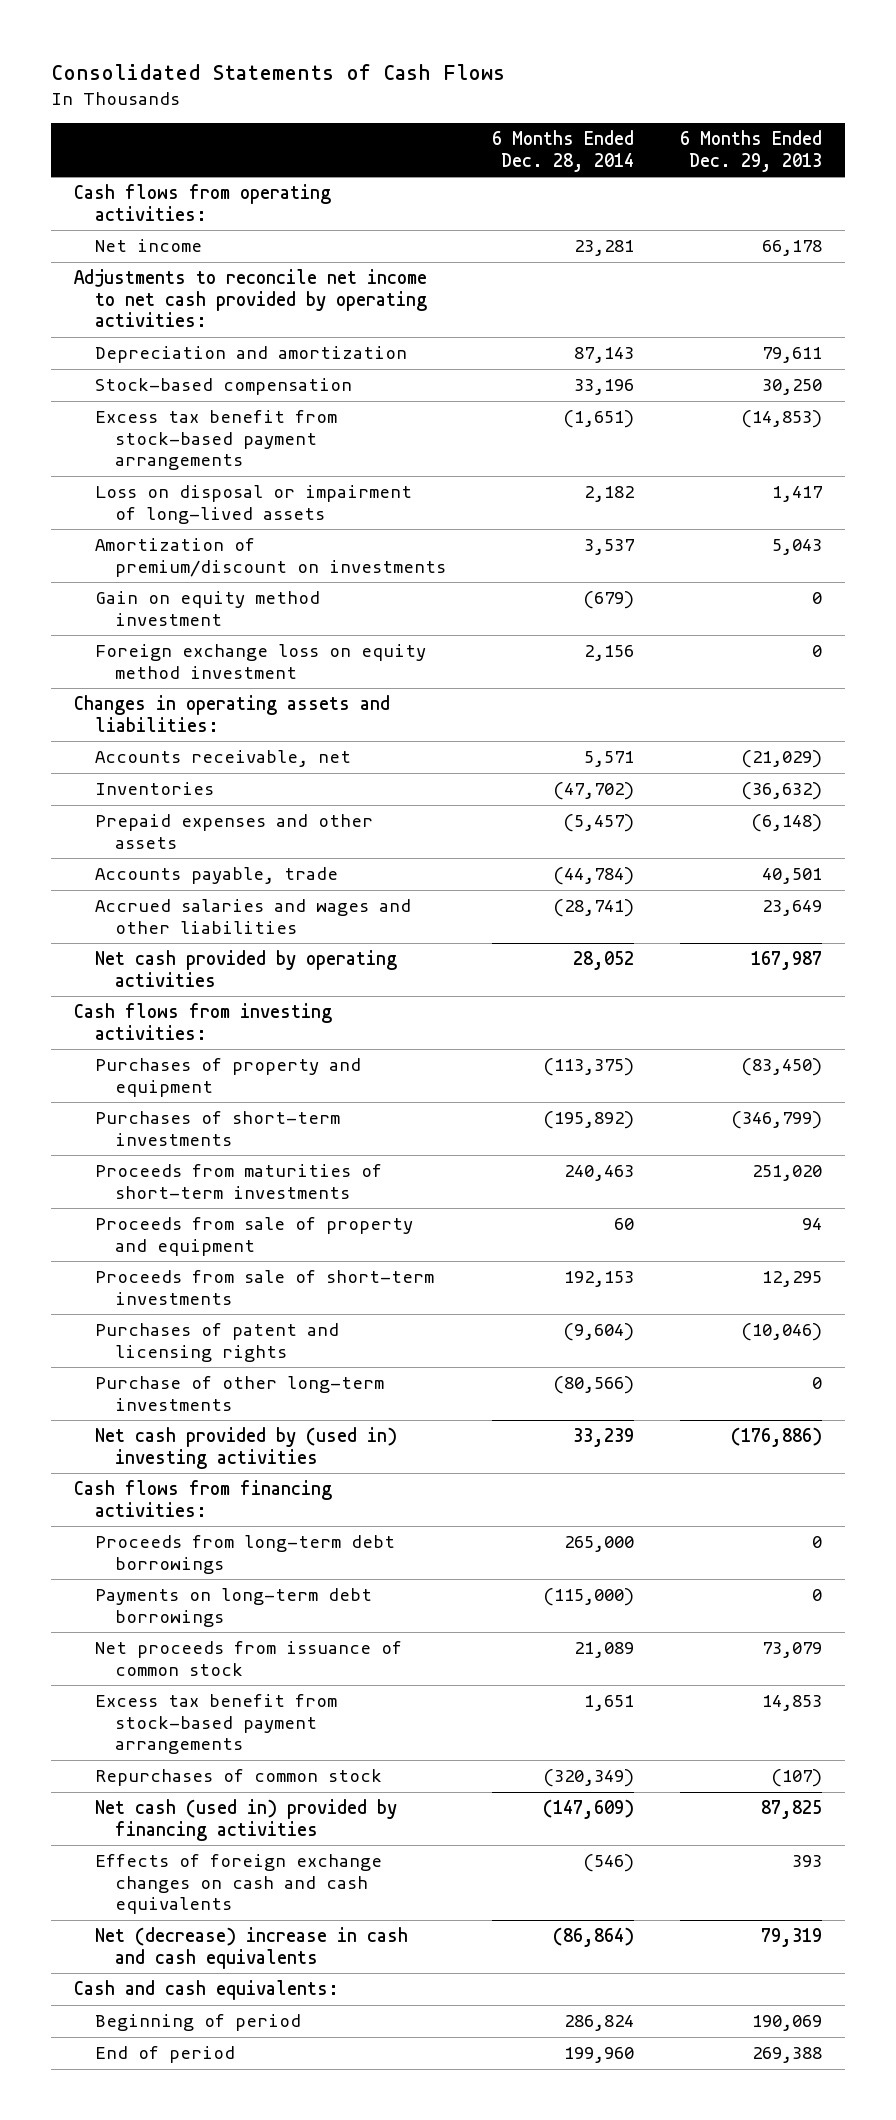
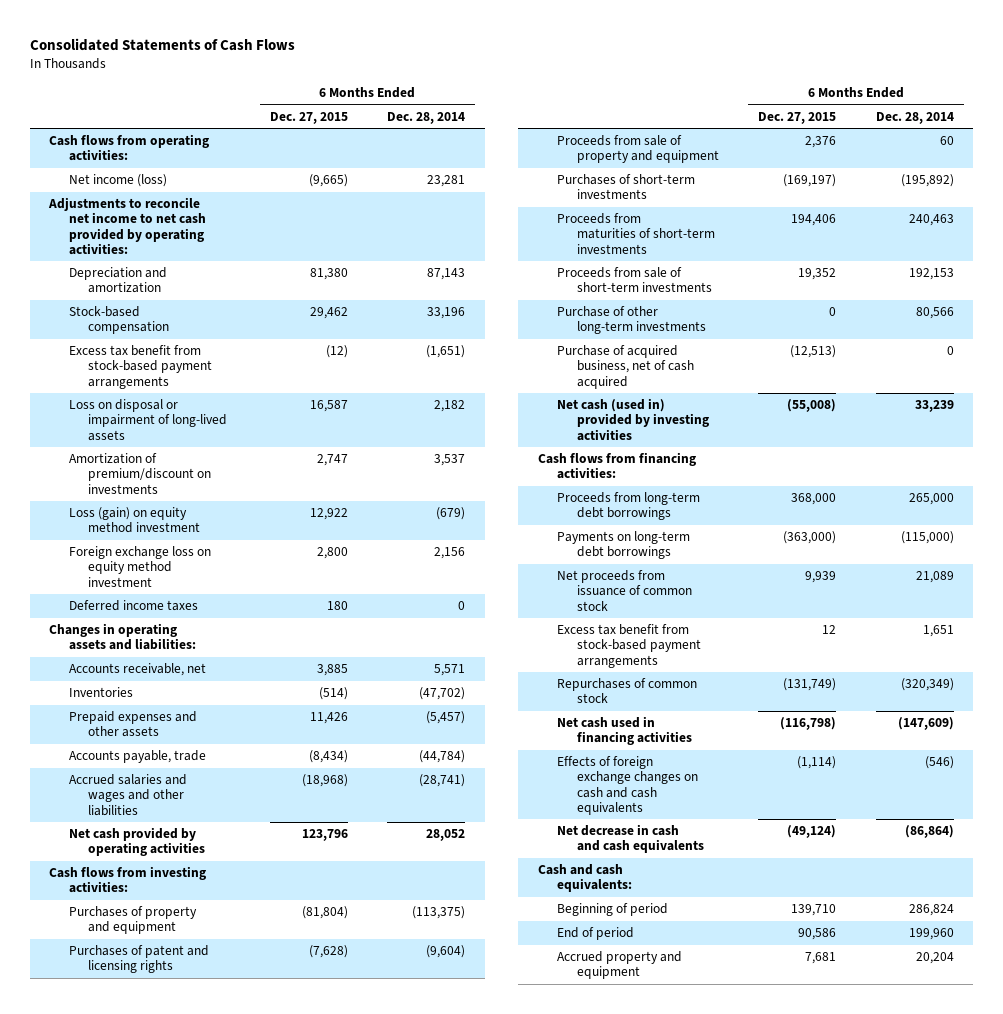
[679,130,822,172] 6 Months Ended Dec. 29, 2013 -> none
none -> [269,111,348,124] Dec. 27, 2015
[94,239,202,253] Net income -> [68,174,167,188] Net income (loss)
[94,591,320,626] Gain on equity method investment -> [68,507,201,534] Loss (gain) on equity method investment
none -> [68,600,198,612] Deferred income taxes
[94,1323,339,1362] Purchases of patent and licensing rights -> [68,945,209,974] Purchases of patent and licensing rights
[94,1217,413,1256] Proceeds from sale of property and equipment -> [557,135,719,164] Proceeds from sale of property and equipment
[552,1376,634,1395] (80,566) -> [915,307,954,320] 80,566
none -> [557,345,694,389] Purchase of acquired business, net of cash acquired
[94,1427,397,1469] Net cash provided by (used in) investing activities -> [557,398,709,441] Net cash (used in) provided by investing activities
[94,1799,397,1841] Net cash (used in) provided by financing activities -> [557,716,692,746] Net cash used in financing activities
[94,1927,408,1969] Net (decrease) increase in cash and cash equivalents -> [557,824,704,854] Net decrease in cash and cash equivalents
none -> [557,951,683,980] Accrued property and equipment

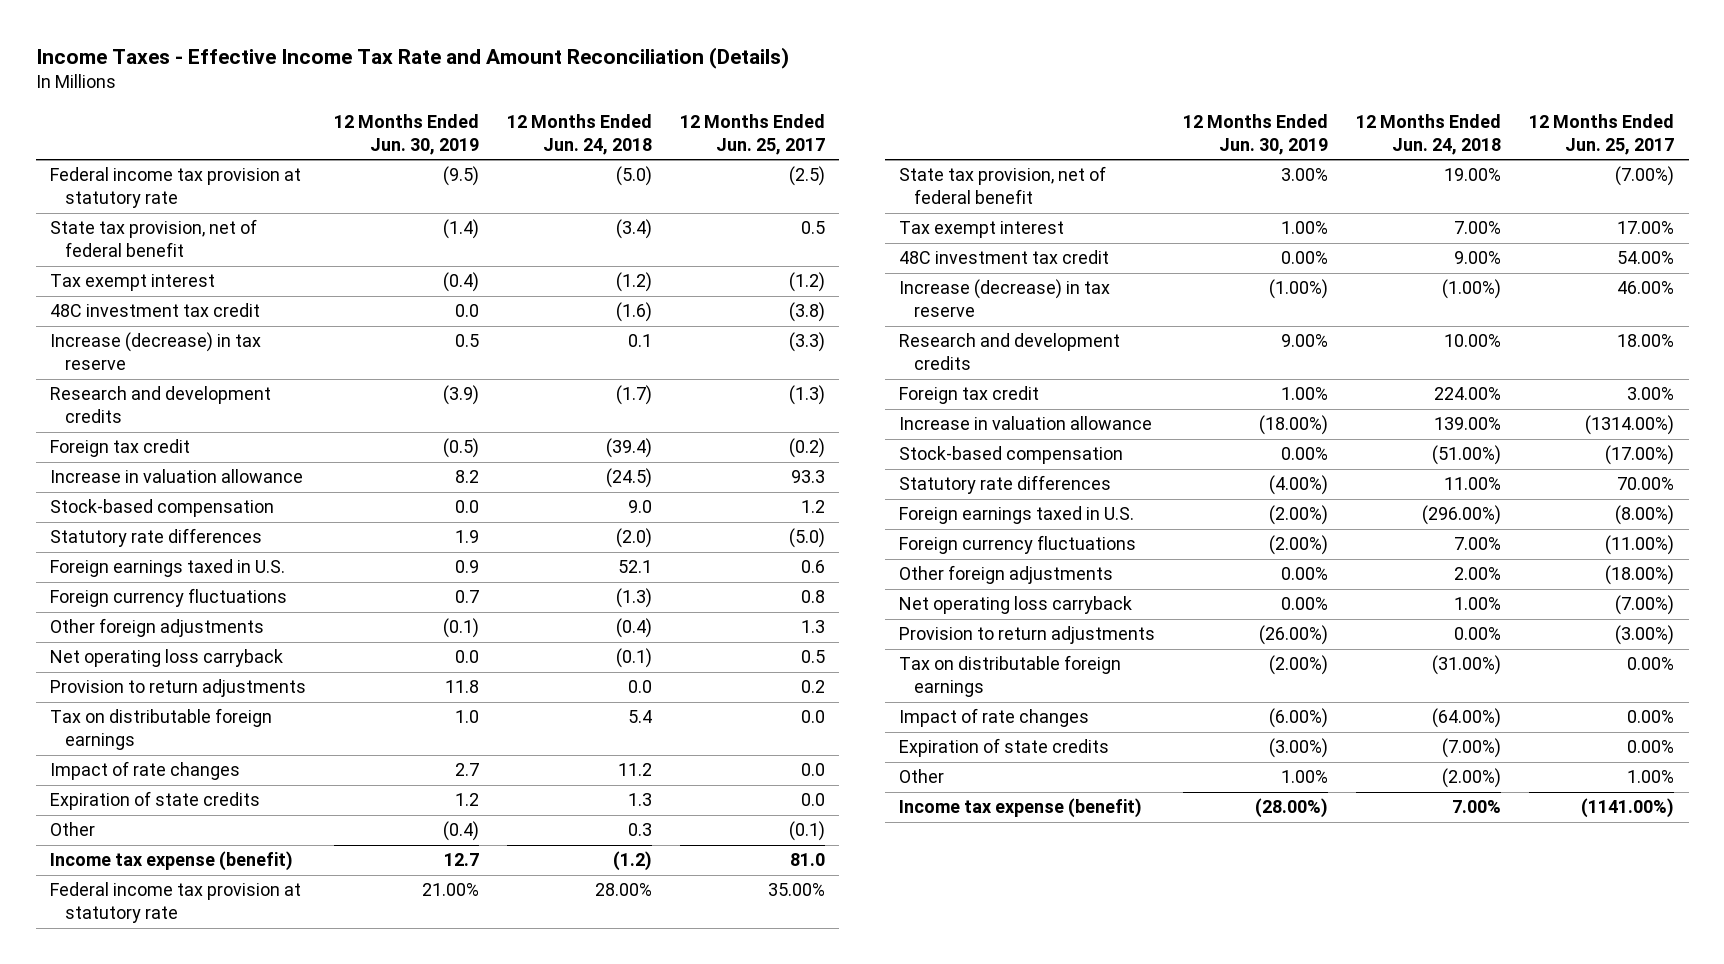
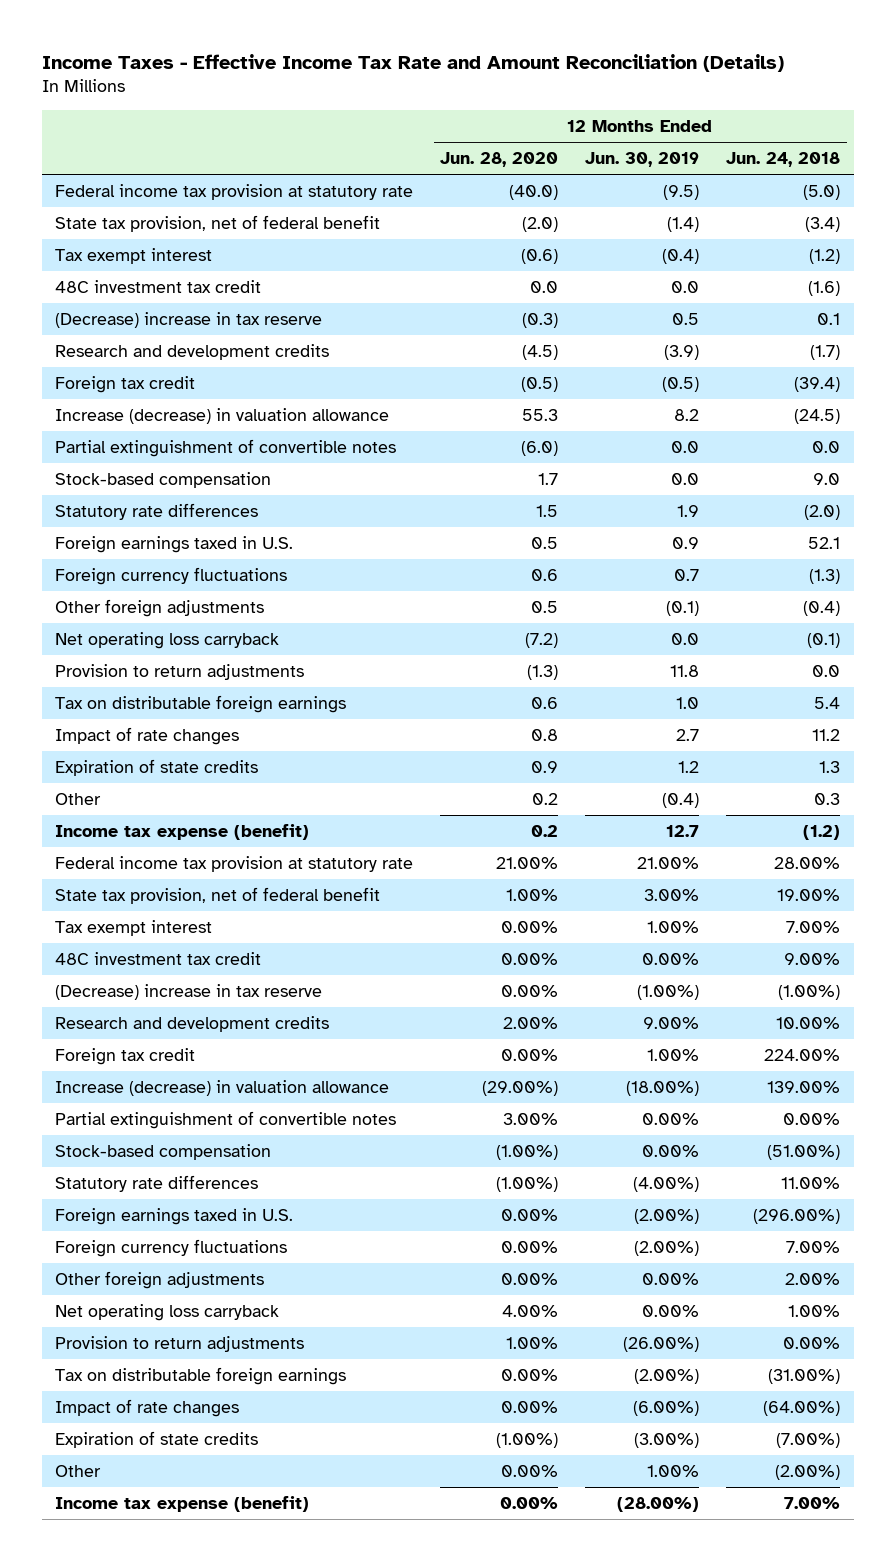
[680,113,826,155] 12 Months Ended Jun. 25, 2017 -> none
none -> [440,152,559,168] Jun. 28, 2020
[49,332,261,371] Increase (decrease) in tax reserve -> [55,312,323,329] (Decrease) increase in tax reserve
[49,469,303,484] Increase in valuation allowance -> [55,408,390,425] Increase (decrease) in valuation allowance
none -> [55,439,397,458] Partial extinguishment of convertible notes
[898,279,1110,318] Increase (decrease) in tax reserve -> [55,984,323,1001] (Decrease) increase in tax reserve
[898,416,1152,431] Increase in valuation allowance -> [55,1080,390,1097] Increase (decrease) in valuation allowance
none -> [55,1111,397,1130] Partial extinguishment of convertible notes

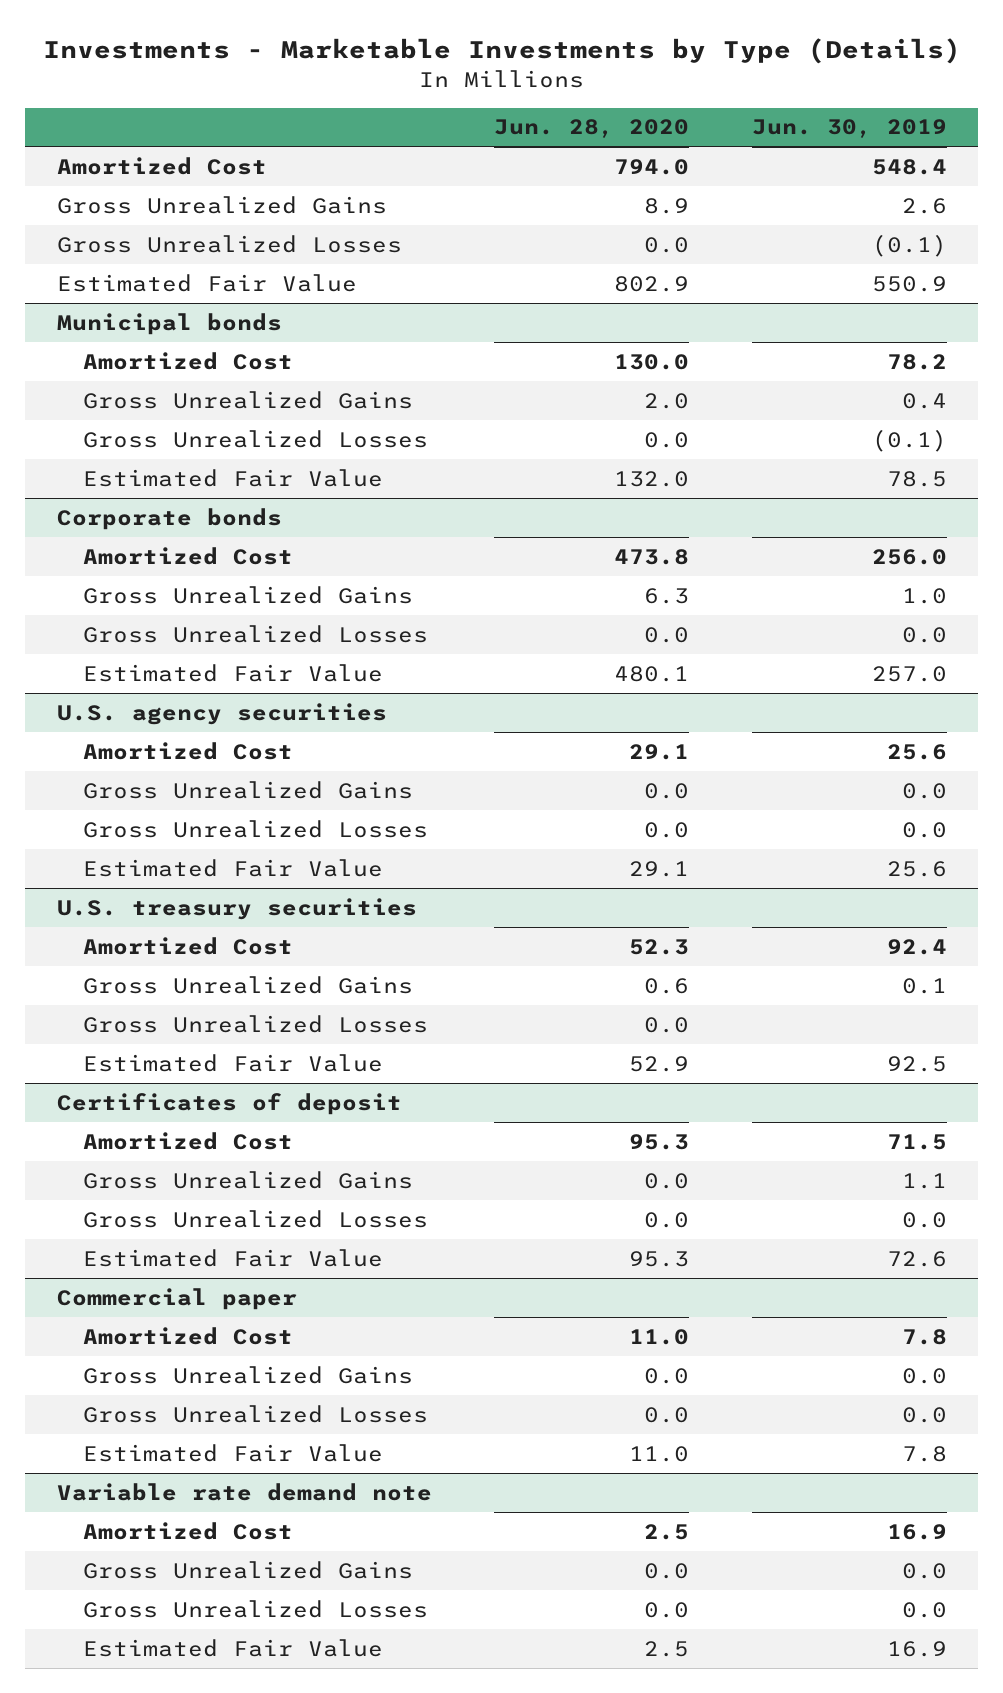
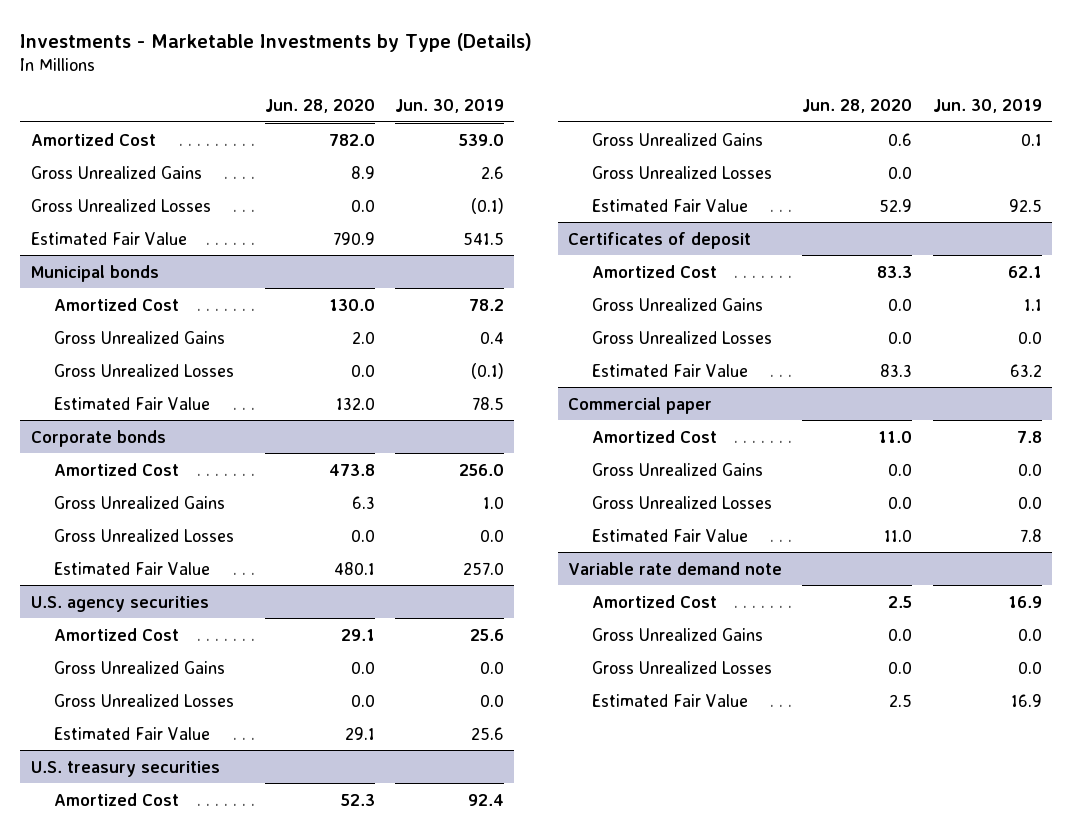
[614,158,690,175] 794.0 -> [328,133,375,146] 782.0
[871,158,947,175] 548.4 -> [459,133,505,146] 539.0
[614,275,690,292] 802.9 -> [332,231,375,245] 790.9
[871,275,947,292] 550.9 -> [463,231,505,245] 541.5
[629,1133,690,1150] 95.3 -> [877,265,913,278] 83.3
[886,1133,947,1150] 71.5 -> [1007,265,1042,278] 62.1
[629,1250,690,1267] 95.3 -> [880,363,913,377] 83.3
[886,1250,947,1267] 72.6 -> [1009,363,1042,377] 63.2

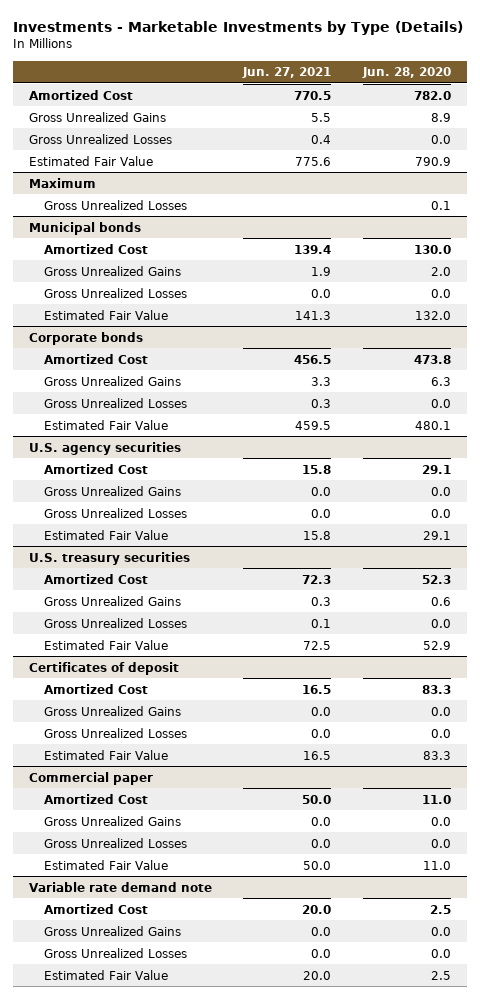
[395,99,505,114] Jun. 30, 2019 -> none
none -> [242,67,332,79] Jun. 27, 2021
none -> [28,177,96,188] Maximum
none -> [43,199,187,210] Gross Unrealized Losses

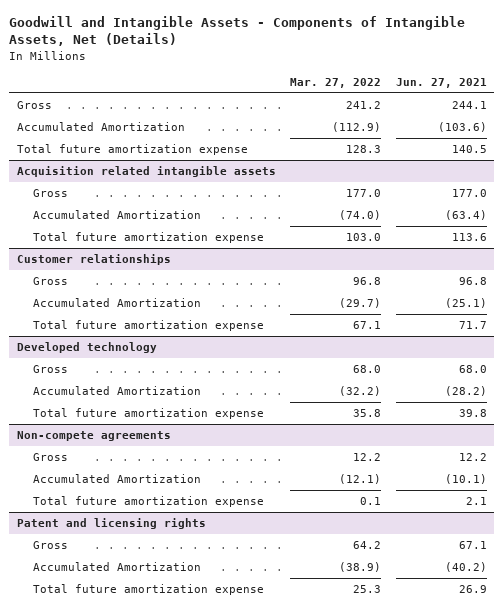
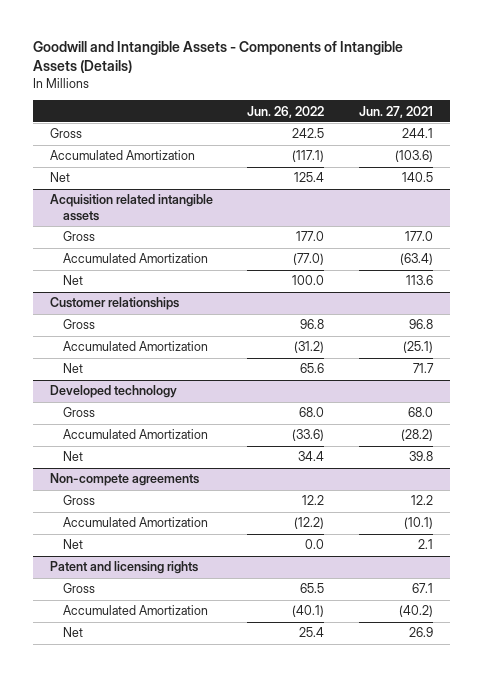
[9,15,466,47] Goodwill and Intangible Assets - Components of Intangible Assets, Net (Details) -> [32,41,403,74] Goodwill and Intangible Assets - Components of Intangible Assets (Details)
[290,77,382,88] Mar. 27, 2022 -> none
none -> [247,105,325,118] Jun. 26, 2022
[16,144,248,156] Total future amortization expense -> [50,172,71,183] Net
[33,232,265,244] Total future amortization expense -> [62,275,83,286] Net
[33,320,265,332] Total future amortization expense -> [62,363,83,374] Net
[33,408,265,420] Total future amortization expense -> [62,451,83,462] Net
[33,496,265,508] Total future amortization expense -> [62,539,83,550] Net
[33,584,265,596] Total future amortization expense -> [62,627,83,638] Net

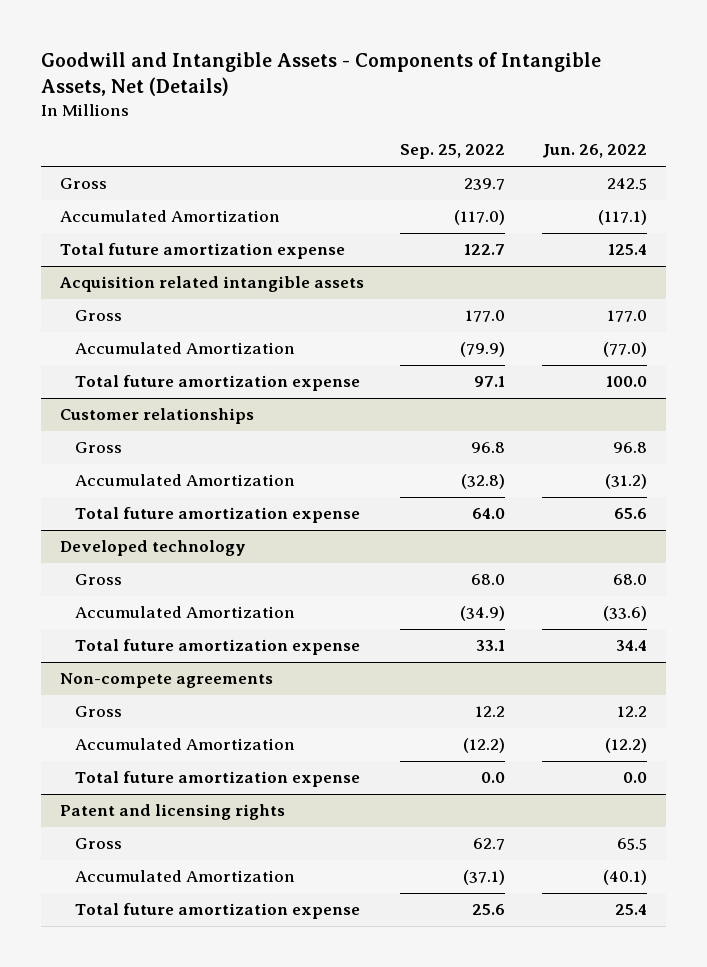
[32,41,403,74] Goodwill and Intangible Assets - Components of Intangible Assets (Details) -> [41,52,602,97] Goodwill and Intangible Assets - Components of Intangible Assets, Net (Details)
[358,105,433,118] Jun. 27, 2021 -> none
none -> [400,144,506,160] Sep. 25, 2022
[50,172,71,183] Net -> [59,243,345,260] Total future amortization expense
[62,275,83,286] Net -> [75,375,361,392] Total future amortization expense
[62,363,83,374] Net -> [75,507,361,524] Total future amortization expense
[62,451,83,462] Net -> [75,639,361,656] Total future amortization expense
[62,539,83,550] Net -> [75,771,361,788] Total future amortization expense
[62,627,83,638] Net -> [75,903,361,920] Total future amortization expense

